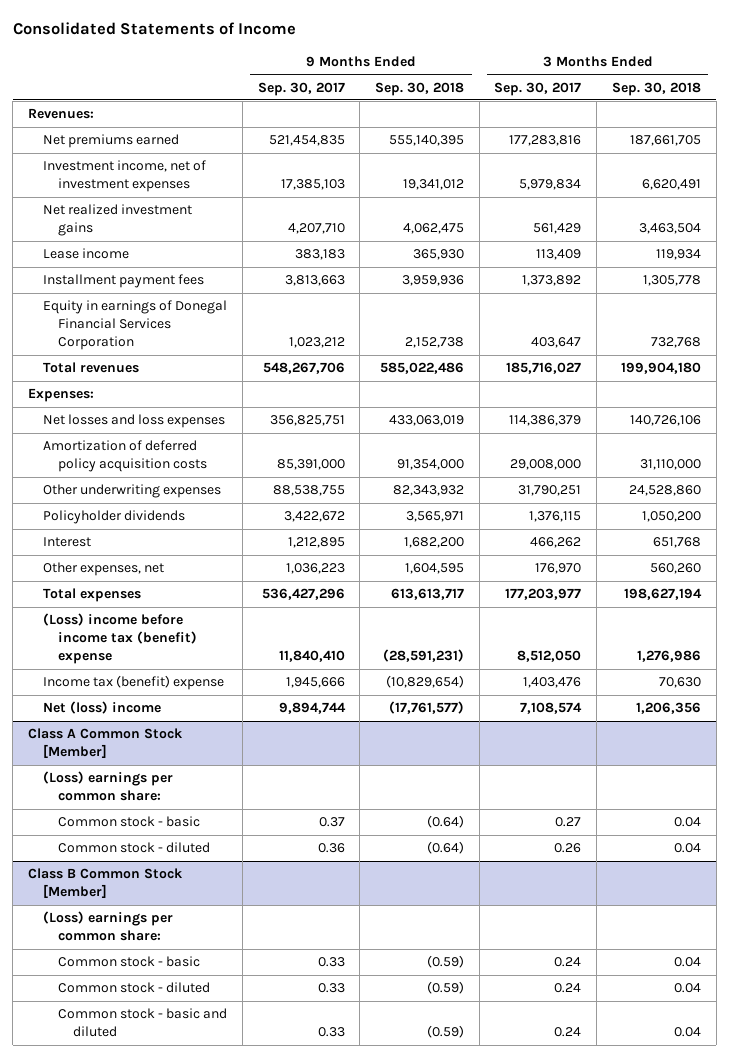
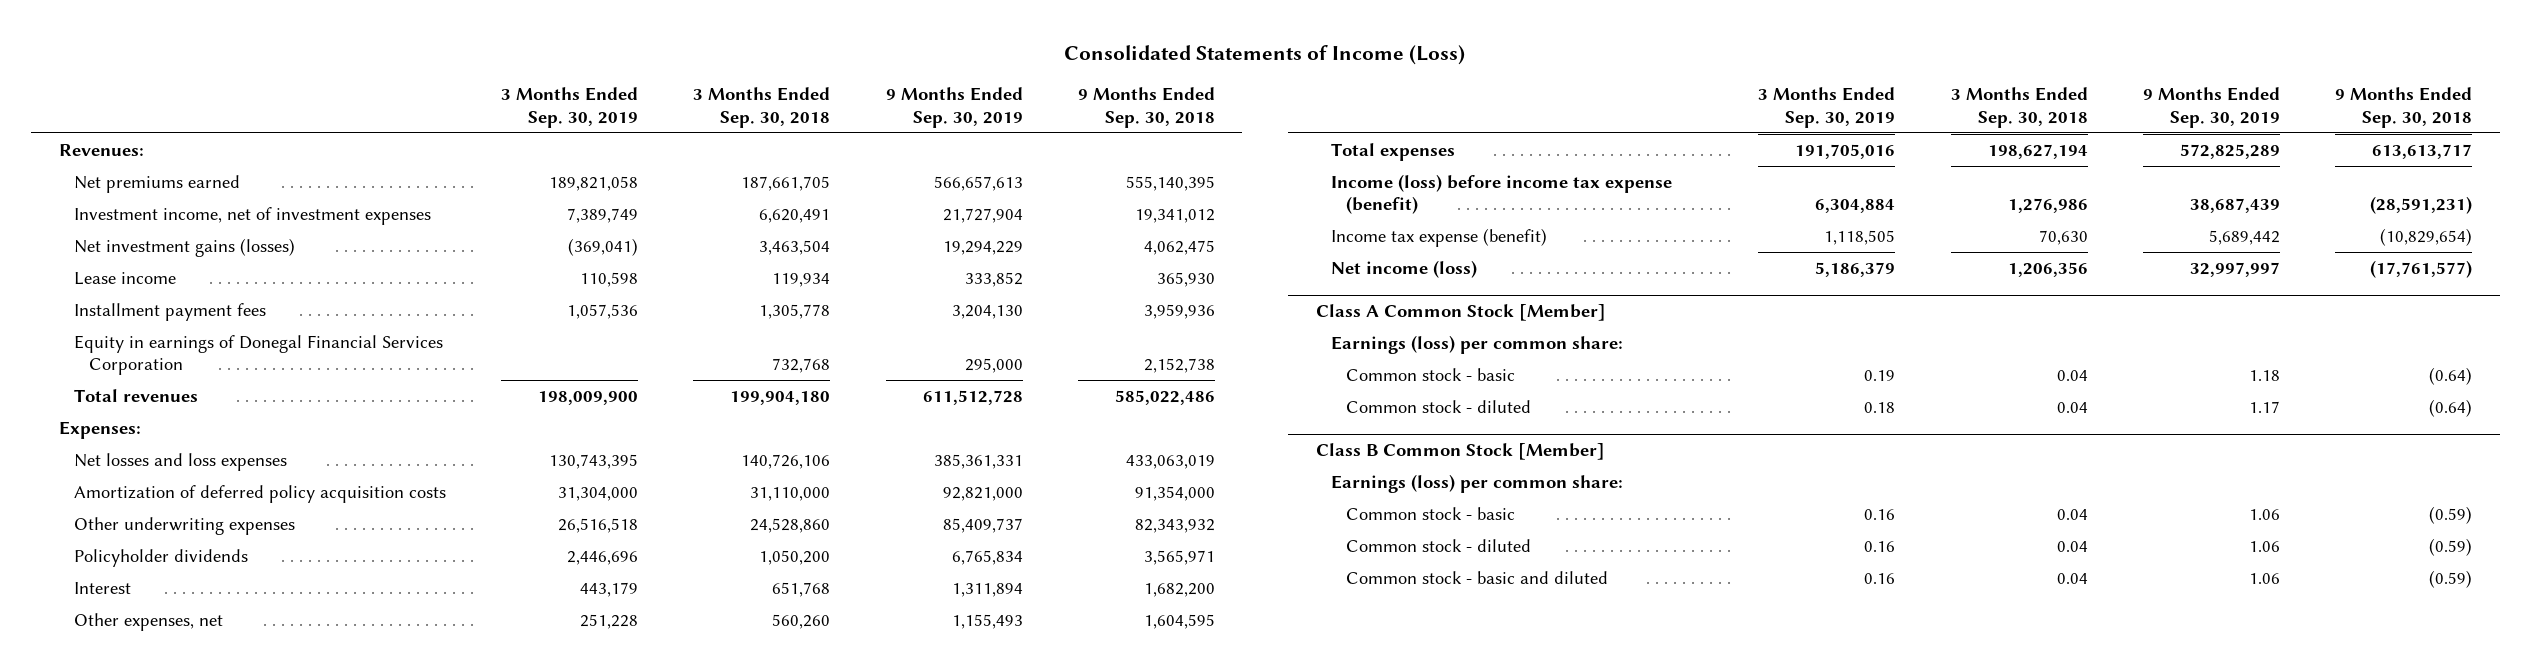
[12,22,296,36] Consolidated Statements of Income -> [1064,44,1466,65] Consolidated Statements of Income (Loss)
[257,81,345,96] Sep. 30, 2017 -> none
[494,81,582,96] Sep. 30, 2017 -> none
none -> [501,87,639,128] 3 Months Ended Sep. 30, 2019
none -> [885,87,1023,128] 9 Months Ended Sep. 30, 2019
[42,204,192,237] Net realized investment gains -> [73,237,295,257] Net investment gains (losses)
[42,613,198,665] (Loss) income before income tax (benefit) expense -> [1331,173,1673,215] Income (loss) before income tax expense (benefit)
[42,675,224,691] Income tax (benefit) expense -> [1331,227,1548,247] Income tax expense (benefit)
[42,701,161,715] Net (loss) income -> [1331,259,1478,278] Net income (loss)
[42,771,173,802] (Loss) earnings per common share: -> [1331,334,1624,354] Earnings (loss) per common share:
[42,911,173,942] (Loss) earnings per common share: -> [1331,473,1624,493] Earnings (loss) per common share:

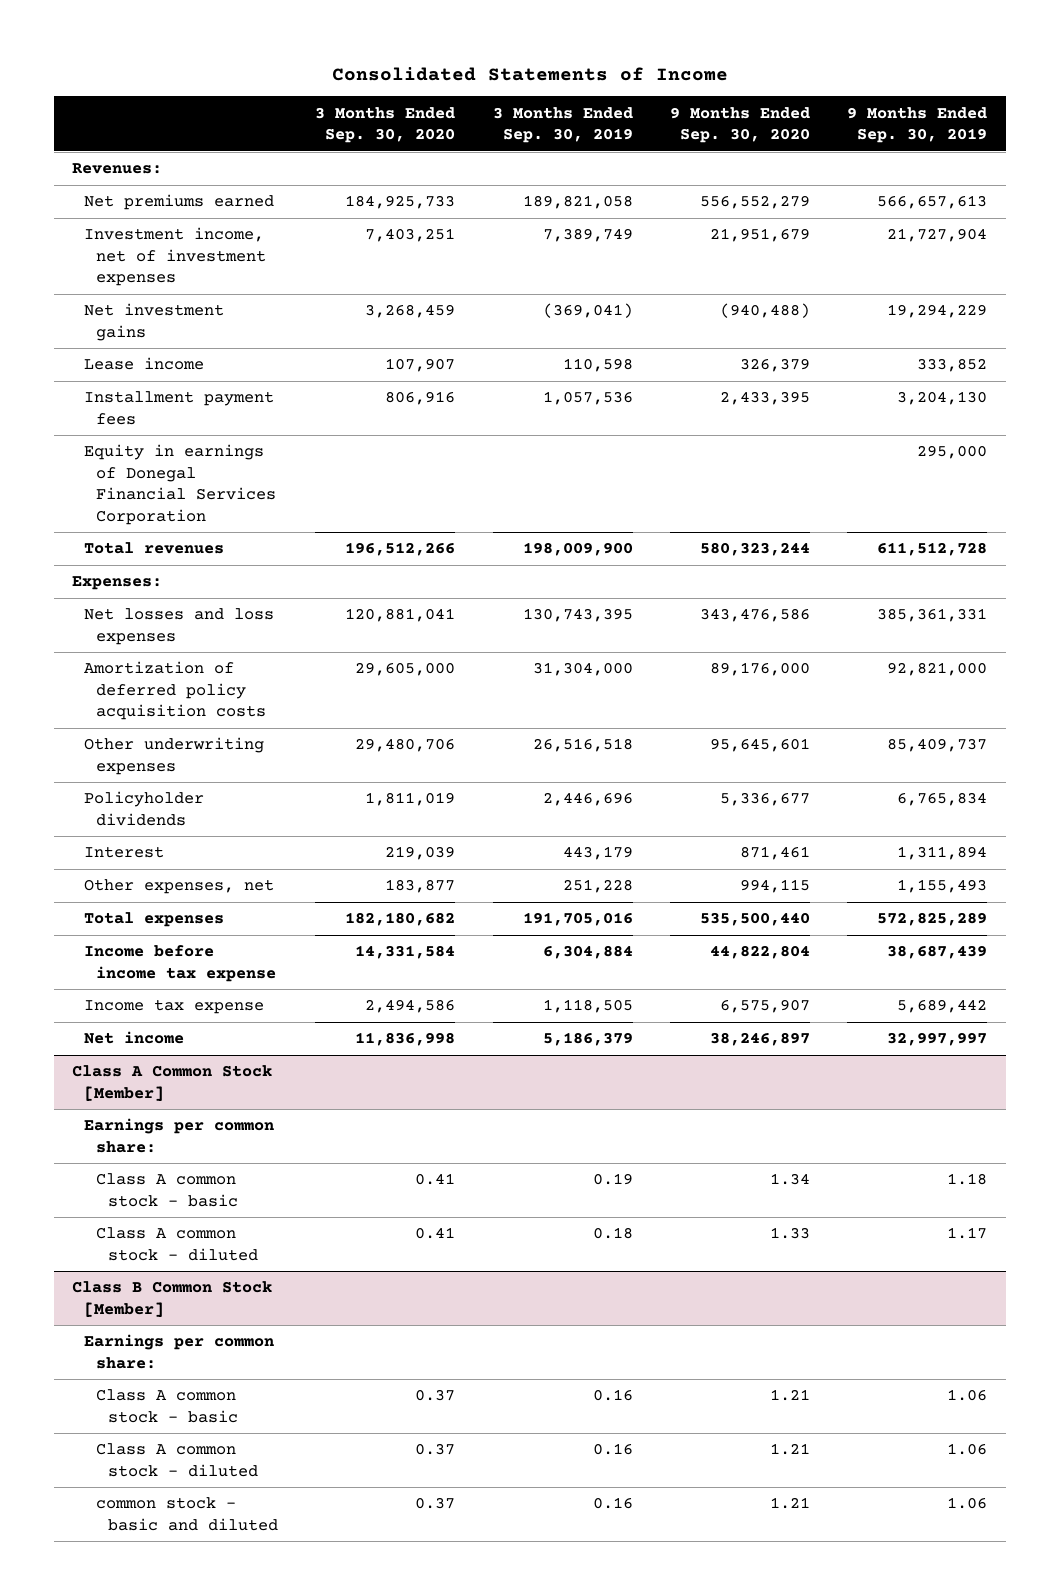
[1064,44,1466,65] Consolidated Statements of Income (Loss) -> [331,66,728,81] Consolidated Statements of Income
[693,87,831,128] 3 Months Ended Sep. 30, 2018 -> none
[1077,87,1215,128] 9 Months Ended Sep. 30, 2018 -> none
none -> [315,106,456,144] 3 Months Ended Sep. 30, 2020
none -> [670,106,811,144] 9 Months Ended Sep. 30, 2020
[73,237,295,257] Net investment gains (losses) -> [84,303,225,341] Net investment gains
[1331,173,1673,215] Income (loss) before income tax expense (benefit) -> [84,945,276,982] Income before income tax expense
[1331,227,1548,247] Income tax expense (benefit) -> [84,999,265,1015] Income tax expense
[1331,259,1478,278] Net income (loss) -> [84,1031,185,1045] Net income
[1331,334,1624,354] Earnings (loss) per common share: -> [84,1118,275,1153] Earnings per common share:
[1346,367,1516,381] Common stock - basic -> [95,1173,238,1207] Class A common stock - basic
[1346,399,1532,413] Common stock - diluted -> [95,1227,258,1261] Class A common stock - diluted
[1331,473,1624,493] Earnings (loss) per common share: -> [84,1334,275,1369] Earnings per common share:
[1346,506,1516,520] Common stock - basic -> [95,1389,238,1423] Class A common stock - basic
[1346,538,1532,552] Common stock - diluted -> [95,1443,258,1477] Class A common stock - diluted
[1346,570,1609,584] Common stock - basic and diluted -> [95,1497,278,1531] common stock - basic and diluted

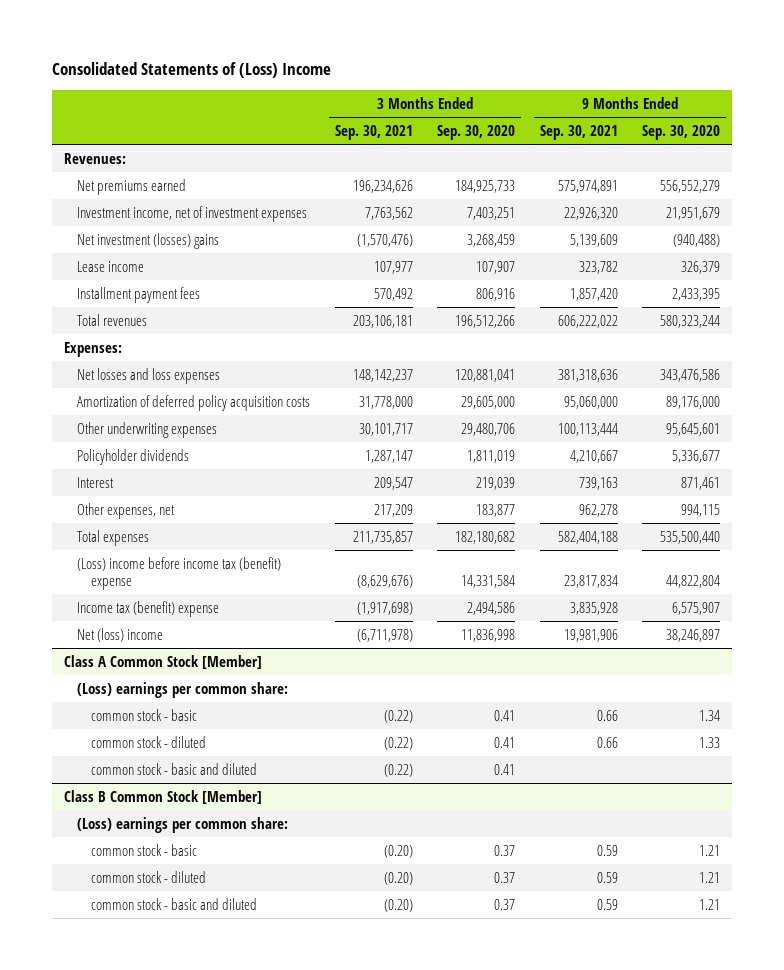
[331,66,728,81] Consolidated Statements of Income -> [51,62,331,79] Consolidated Statements of (Loss) Income
[492,106,633,144] 3 Months Ended Sep. 30, 2019 -> none
[847,106,988,144] 9 Months Ended Sep. 30, 2019 -> none
none -> [334,124,413,140] Sep. 30, 2021
none -> [539,124,618,140] Sep. 30, 2021
[84,303,225,341] Net investment gains -> [77,232,220,249] Net investment (losses) gains
[84,444,276,525] Equity in earnings of Donegal Financial Services Corporation -> none
[84,945,276,982] Income before income tax expense -> [77,556,282,591] (Loss) income before income tax (benefit) expense
[84,999,265,1015] Income tax expense -> [77,600,220,617] Income tax (benefit) expense
[84,1031,185,1045] Net income -> [77,627,164,642] Net (loss) income
[84,1118,275,1153] Earnings per common share: -> [77,681,289,698] (Loss) earnings per common share:
[95,1173,238,1207] Class A common stock - basic -> [90,708,197,721] common stock - basic
[95,1227,258,1261] Class A common stock - diluted -> [90,735,206,748] common stock - diluted
none -> [90,762,257,775] common stock - basic and diluted
[84,1334,275,1369] Earnings per common share: -> [77,816,289,833] (Loss) earnings per common share:
[95,1389,238,1423] Class A common stock - basic -> [90,843,197,856] common stock - basic
[95,1443,258,1477] Class A common stock - diluted -> [90,870,206,883] common stock - diluted

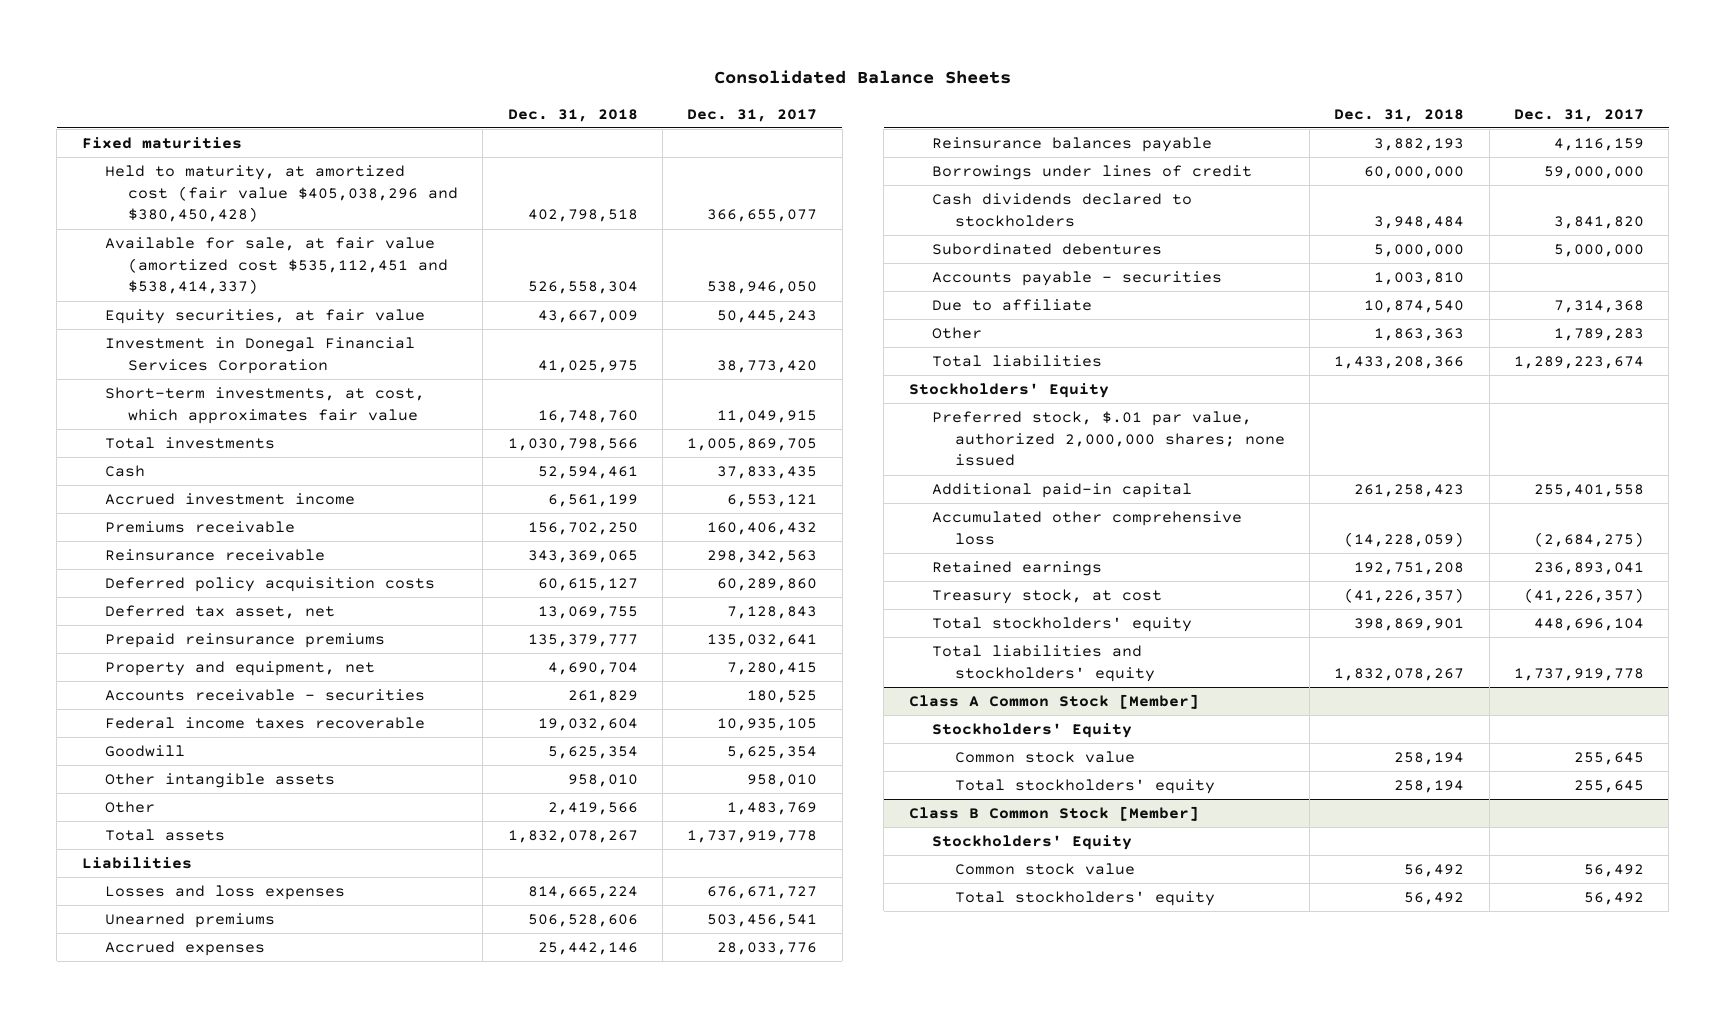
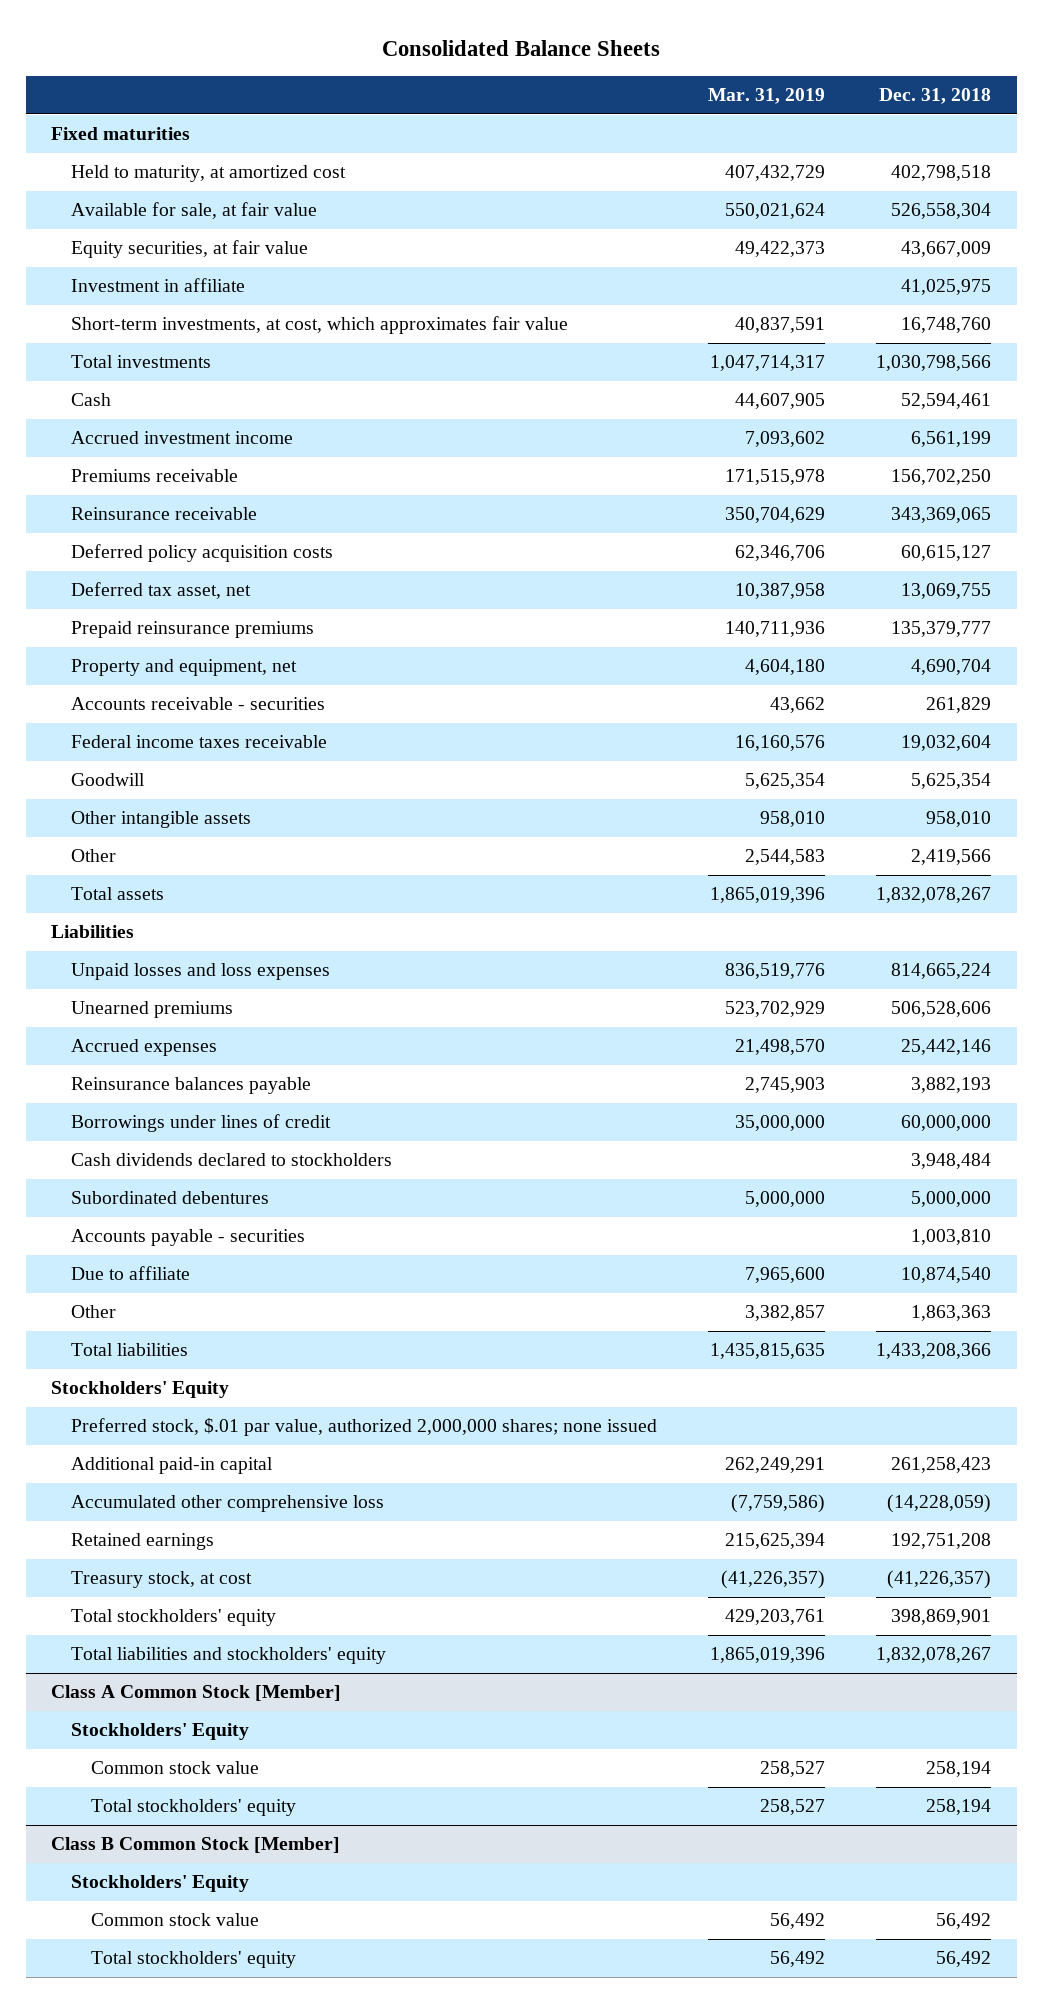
[687,108,818,122] Dec. 31, 2017 -> none
none -> [708,88,826,105] Mar. 31, 2019
[104,165,458,223] Held to maturity, at amortized cost (fair value $405,038,296 and $380,450,428) -> [71,165,347,183] Held to maturity, at amortized cost
[104,237,448,295] Available for sale, at fair value (amortized cost $535,112,451 and $538,414,337) -> [71,202,318,220] Available for sale, at fair value
[104,337,415,374] Investment in Donegal Financial Services Corporation -> [71,278,246,293] Investment in affiliate
[104,717,425,730] Federal income taxes recoverable -> [71,735,328,749] Federal income taxes receivable
[104,885,345,901] Losses and loss expenses -> [71,963,331,981] Unpaid losses and loss expenses

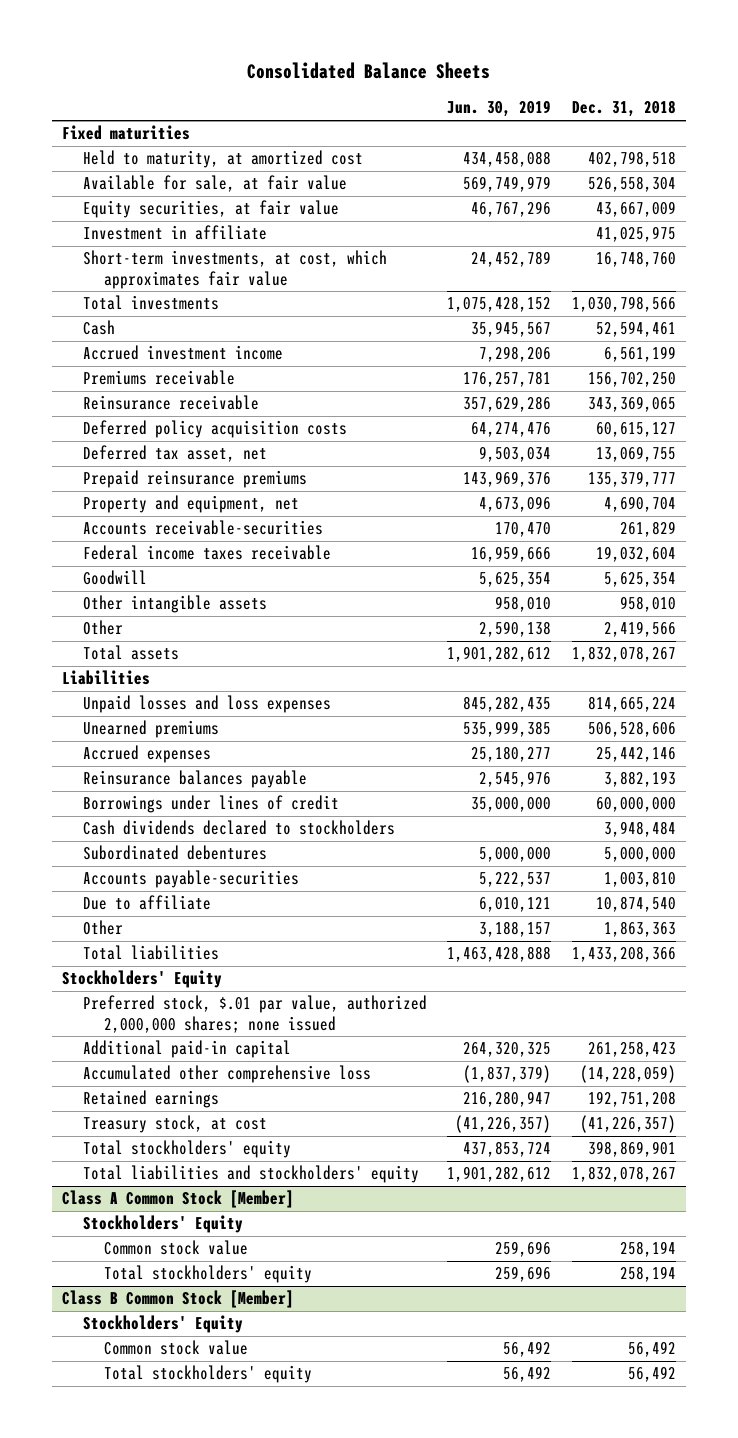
[708,88,826,105] Mar. 31, 2019 -> none
none -> [447,100,552,118] Jun. 30, 2019
[71,697,326,711] Accounts receivable - securities -> [83,520,324,536] Accounts receivable-securities
[71,1229,306,1247] Accounts payable - securities -> [83,870,300,889] Accounts payable-securities

